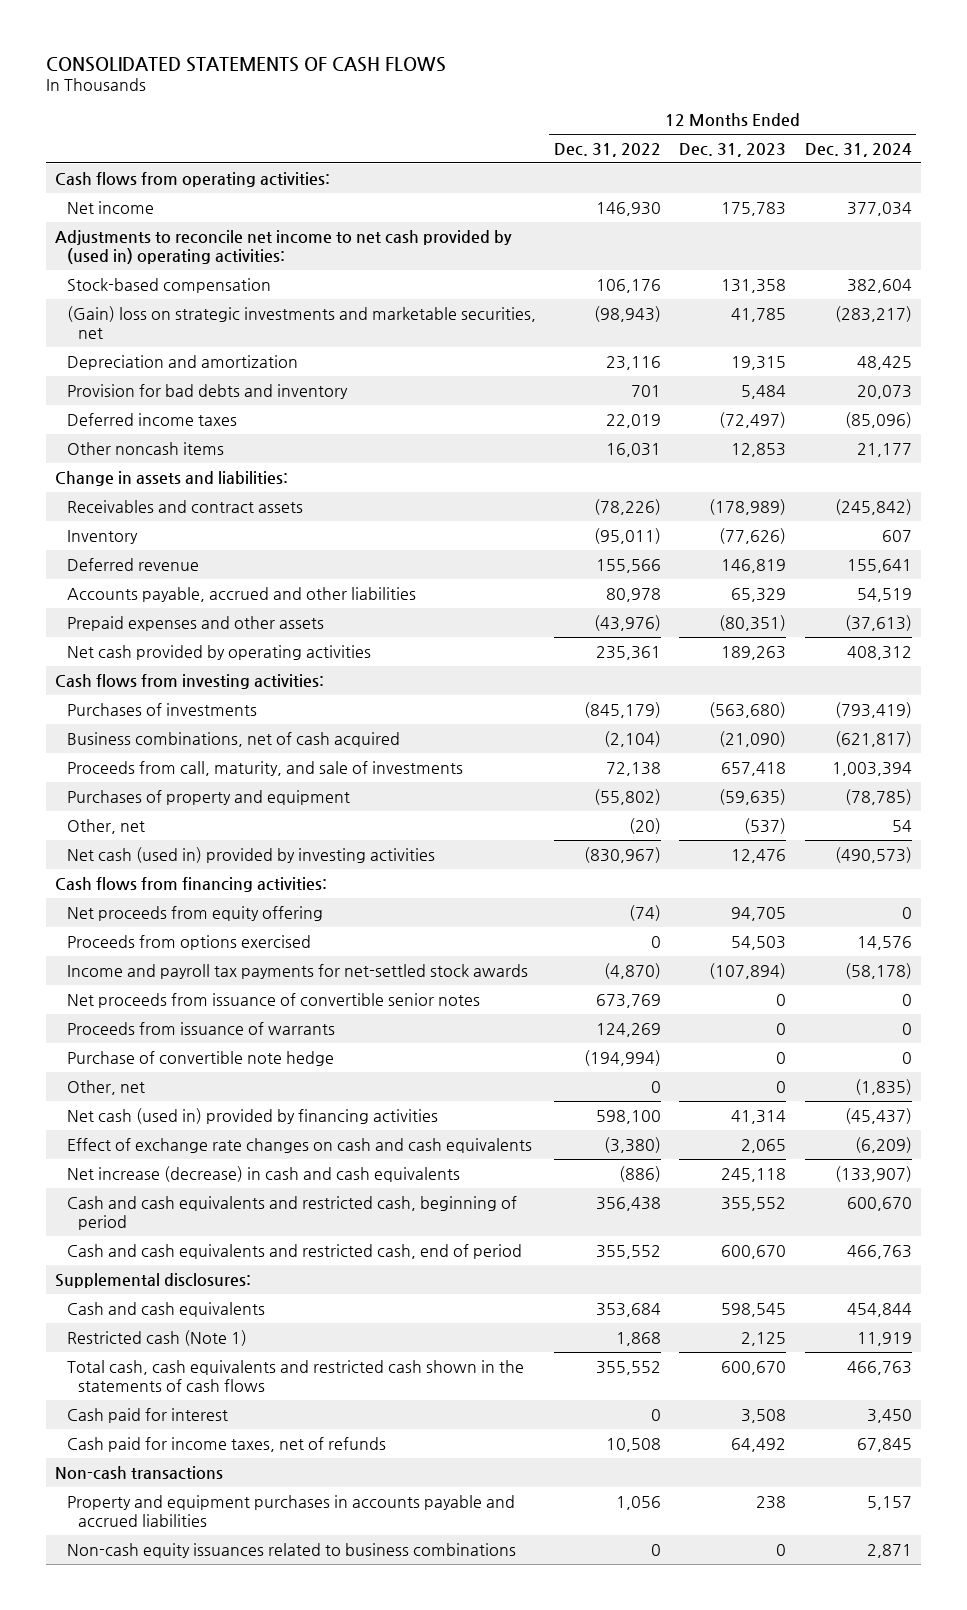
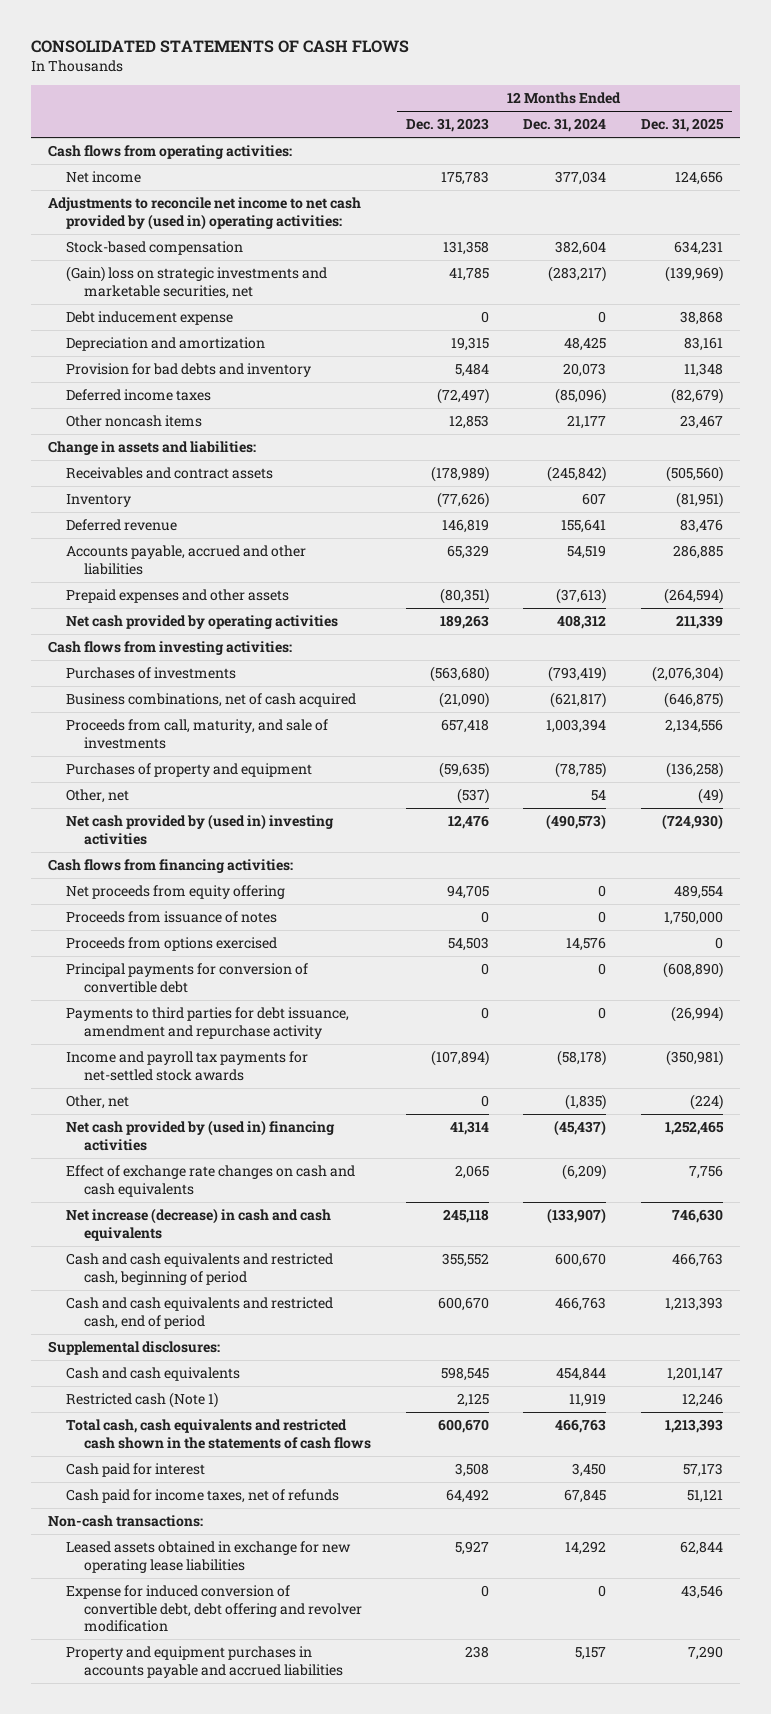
[553,142,661,157] Dec. 31, 2022 -> none
none -> [640,118,724,133] Dec. 31, 2025
none -> [66,311,234,326] Debt inducement expense
[66,846,435,863] Net cash (used in) provided by investing activities -> [66,814,335,845] Net cash provided by (used in) investing activities
none -> [66,911,278,924] Proceeds from issuance of notes
none -> [66,963,309,993] Principal payments for conversion of convertible debt
none -> [66,1007,350,1039] Payments to third parties for debt issuance, amendment and repurchase activity
[66,992,480,1008] Net proceeds from issuance of convertible senior notes -> none
[66,1021,335,1035] Proceeds from issuance of warrants -> none
[66,1050,334,1066] Purchase of convertible note hedge -> none
[66,1107,438,1124] Net cash (used in) provided by financing activities -> [66,1120,336,1151] Net cash provided by (used in) financing activities
[55,1465,224,1480] Non-cash transactions -> [47,1515,203,1528] Non-cash transactions:
none -> [66,1541,352,1573] Leased assets obtained in exchange for new operating lease liabilities
none -> [66,1585,363,1633] Expense for induced conversion of convertible debt, debt offering and revolver modification
[66,1542,516,1558] Non-cash equity issuances related to business combinations -> none

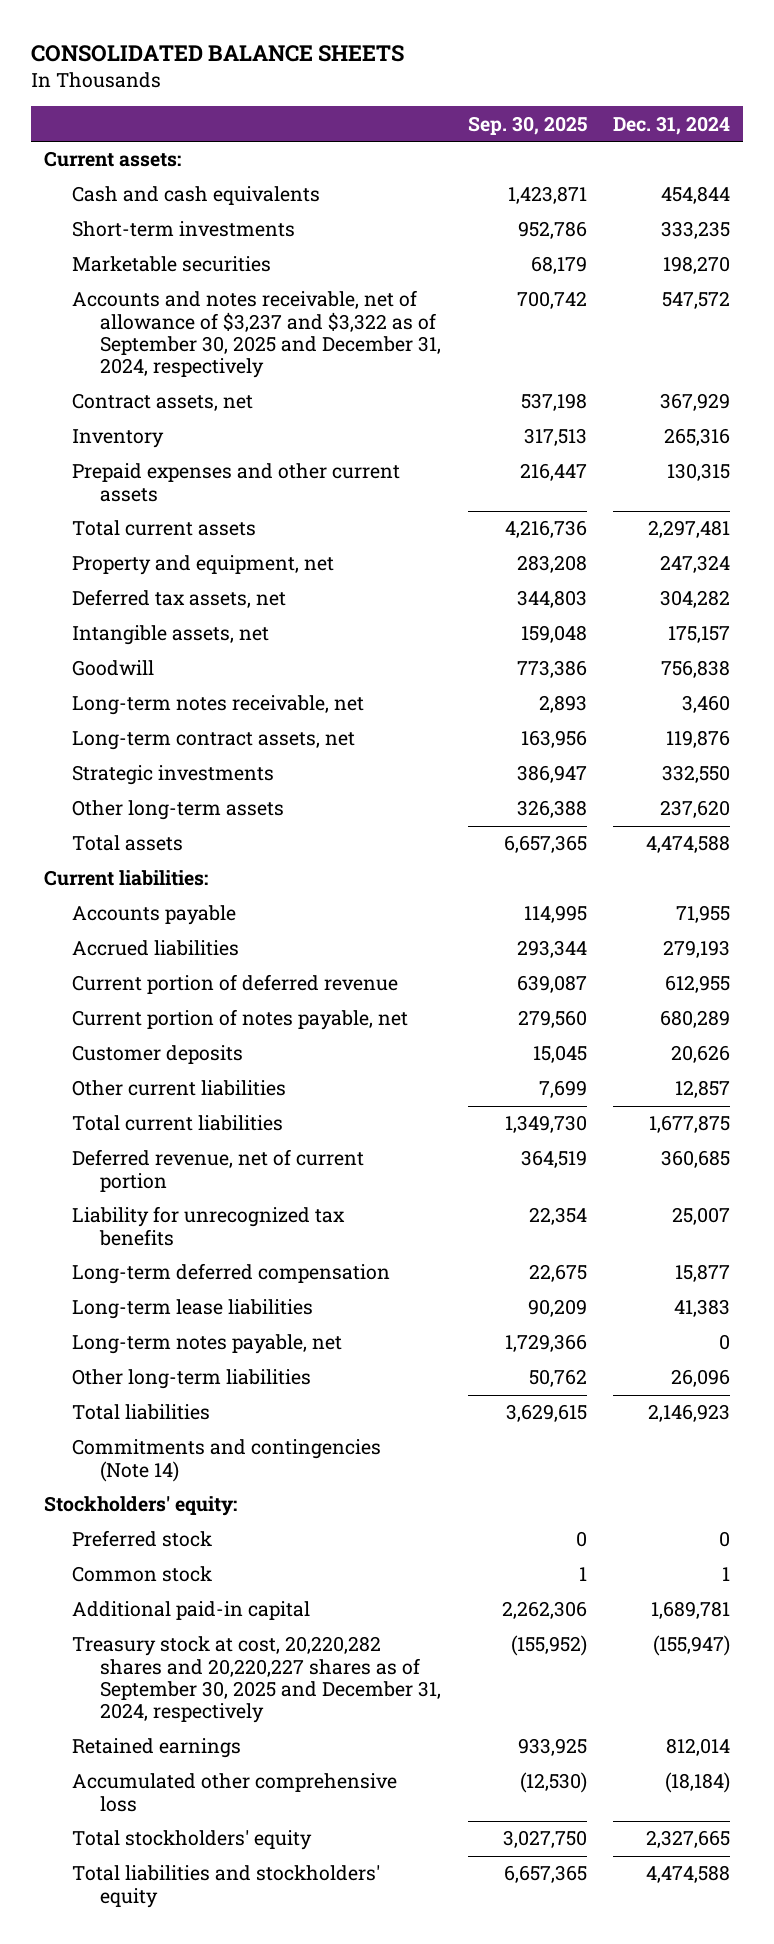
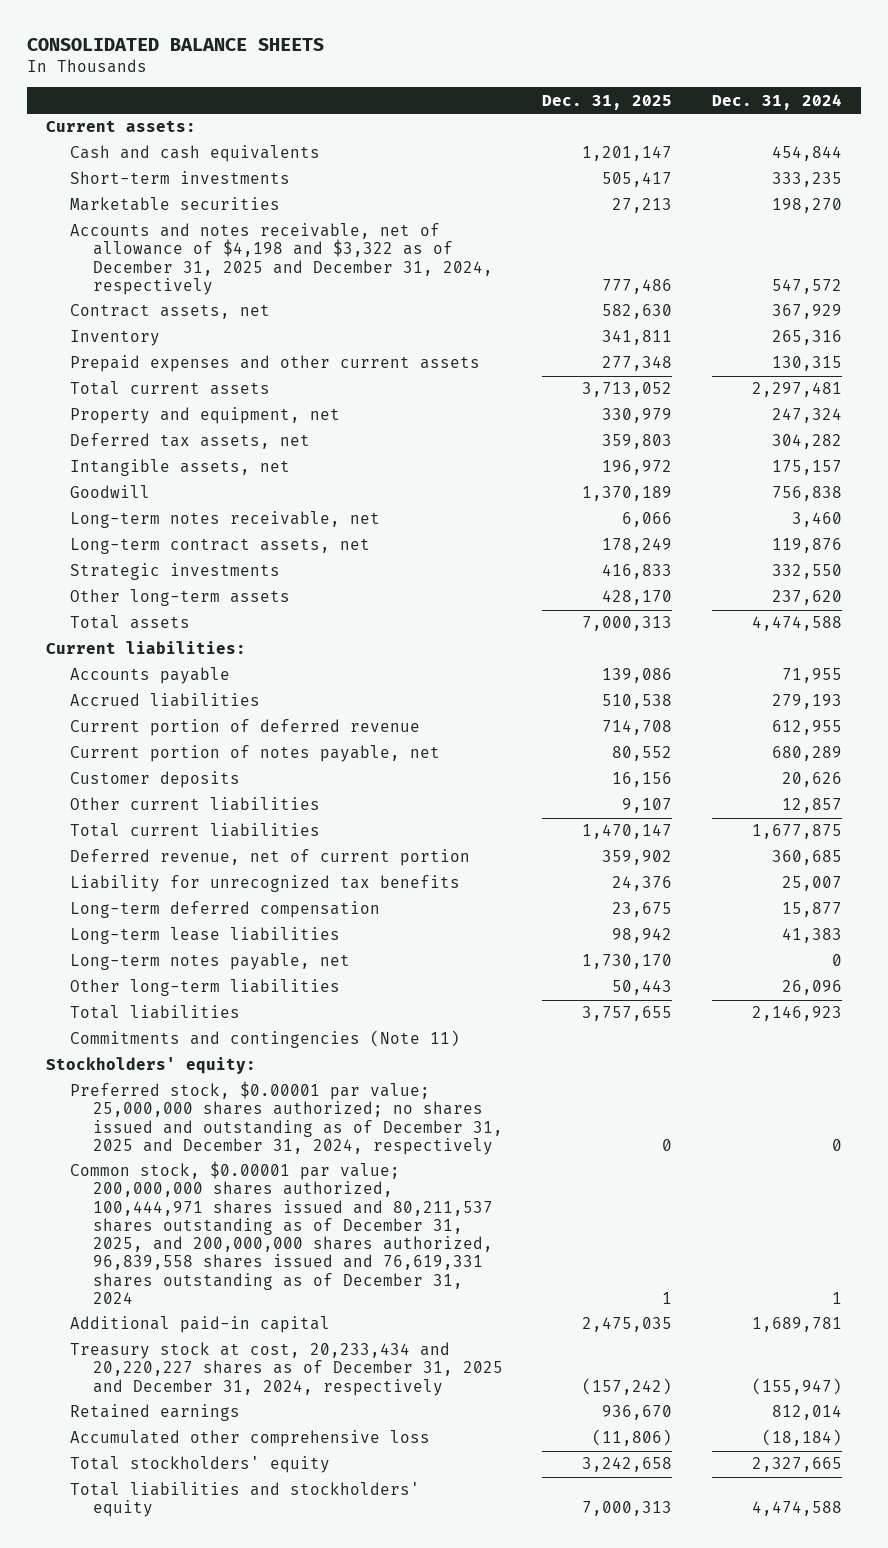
[467,115,587,135] Sep. 30, 2025 -> none
none -> [542,94,673,110] Dec. 31, 2025
[72,290,442,379] Accounts and notes receivable, net of allowance of $3,237 and $3,322 as of September 30, 2025 and December 31, 2024, respectively -> [69,223,493,295] Accounts and notes receivable, net of allowance of $4,198 and $3,322 as of December 31, 2025 and December 31, 2024, respectively
[72,1439,382,1482] Commitments and contingencies (Note 14) -> [69,1030,460,1049] Commitments and contingencies (Note 11)
[72,1530,213,1548] Preferred stock -> [69,1081,503,1155] Preferred stock, $0.00001 par value; 25,000,000 shares authorized; no shares issued and outstanding as of December 31, 2025 and December 31, 2024, respectively
[72,1566,213,1583] Common stock -> [69,1161,493,1304] Common stock, $0.00001 par value; 200,000,000 shares authorized, 100,444,971 shares issued and 80,211,537 shares outstanding as of December 31, 2025, and 200,000,000 shares authorized, 96,839,558 shares issued and 76,619,331 shares outstanding as of December 31, 2024
[72,1636,442,1724] Treasury stock at cost, 20,220,282 shares and 20,220,227 shares as of September 30, 2025 and December 31, 2024, respectively -> [69,1342,503,1396] Treasury stock at cost, 20,233,434 and 20,220,227 shares as of December 31, 2025 and December 31, 2024, respectively

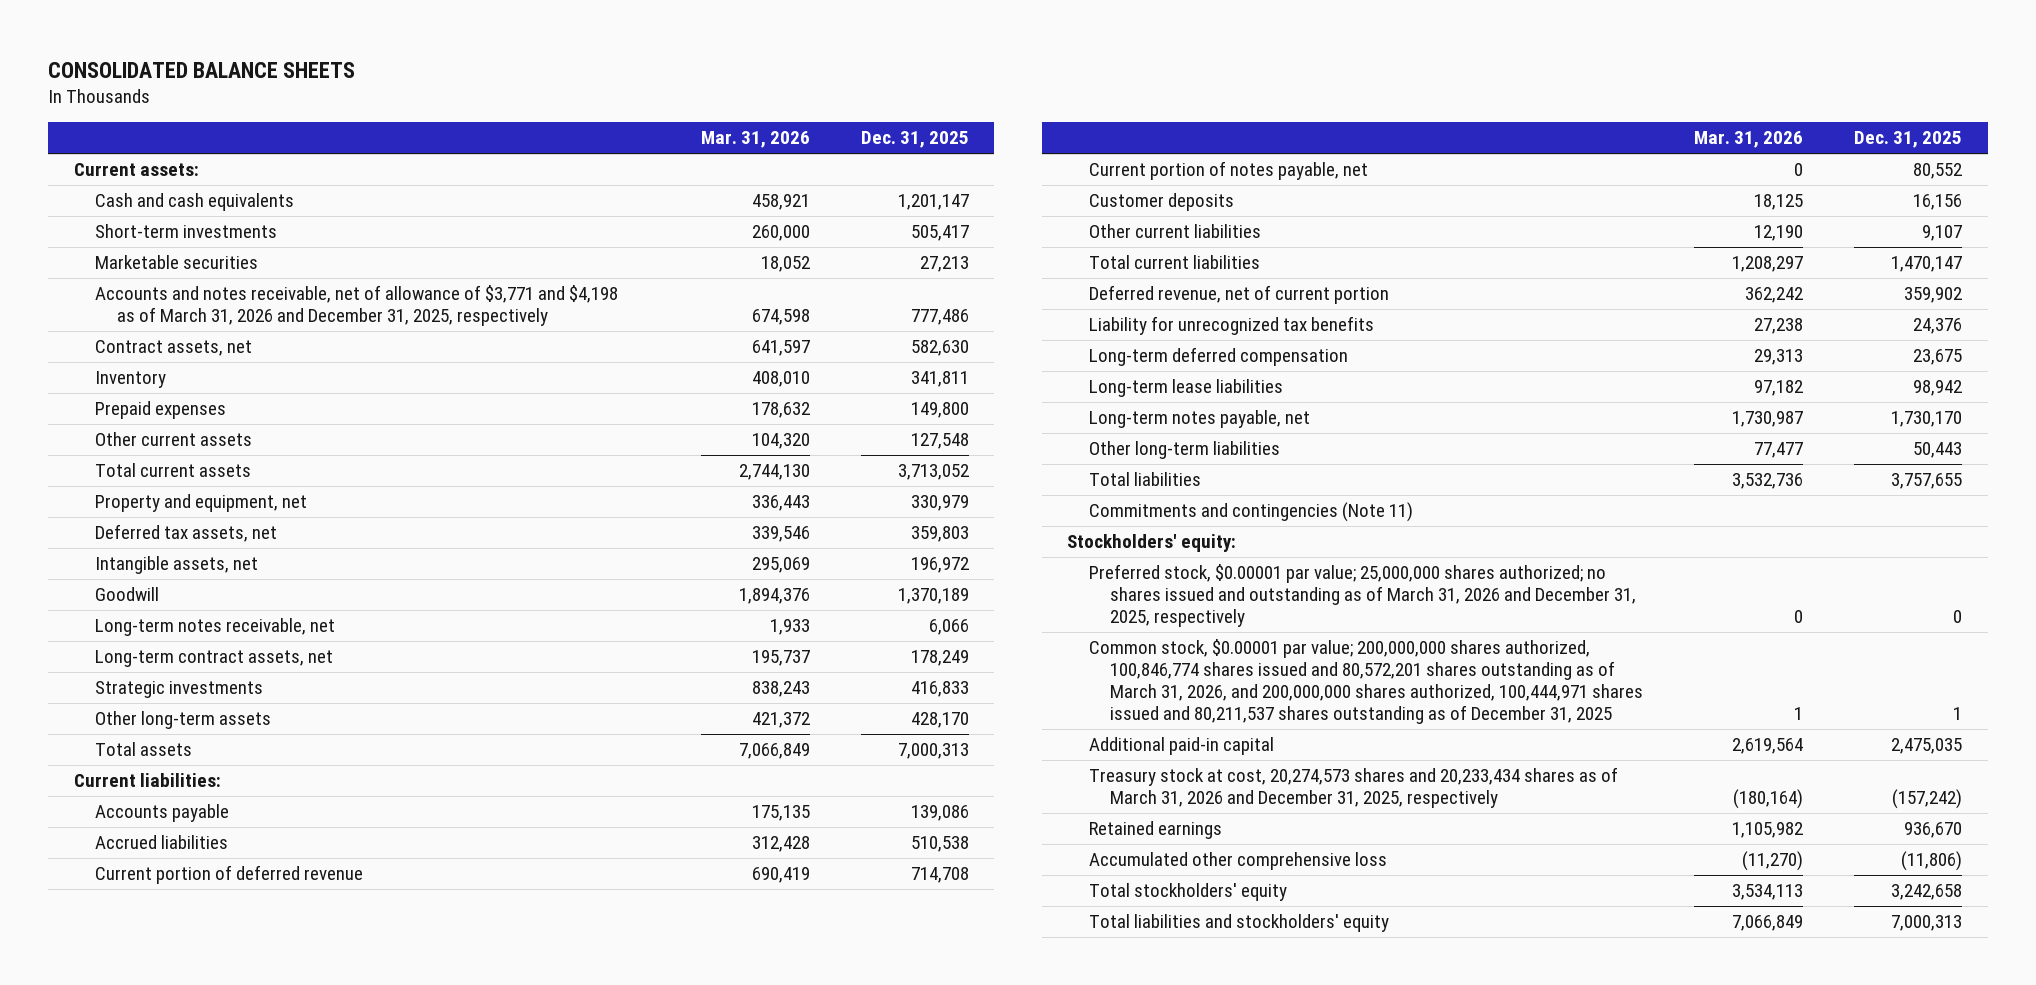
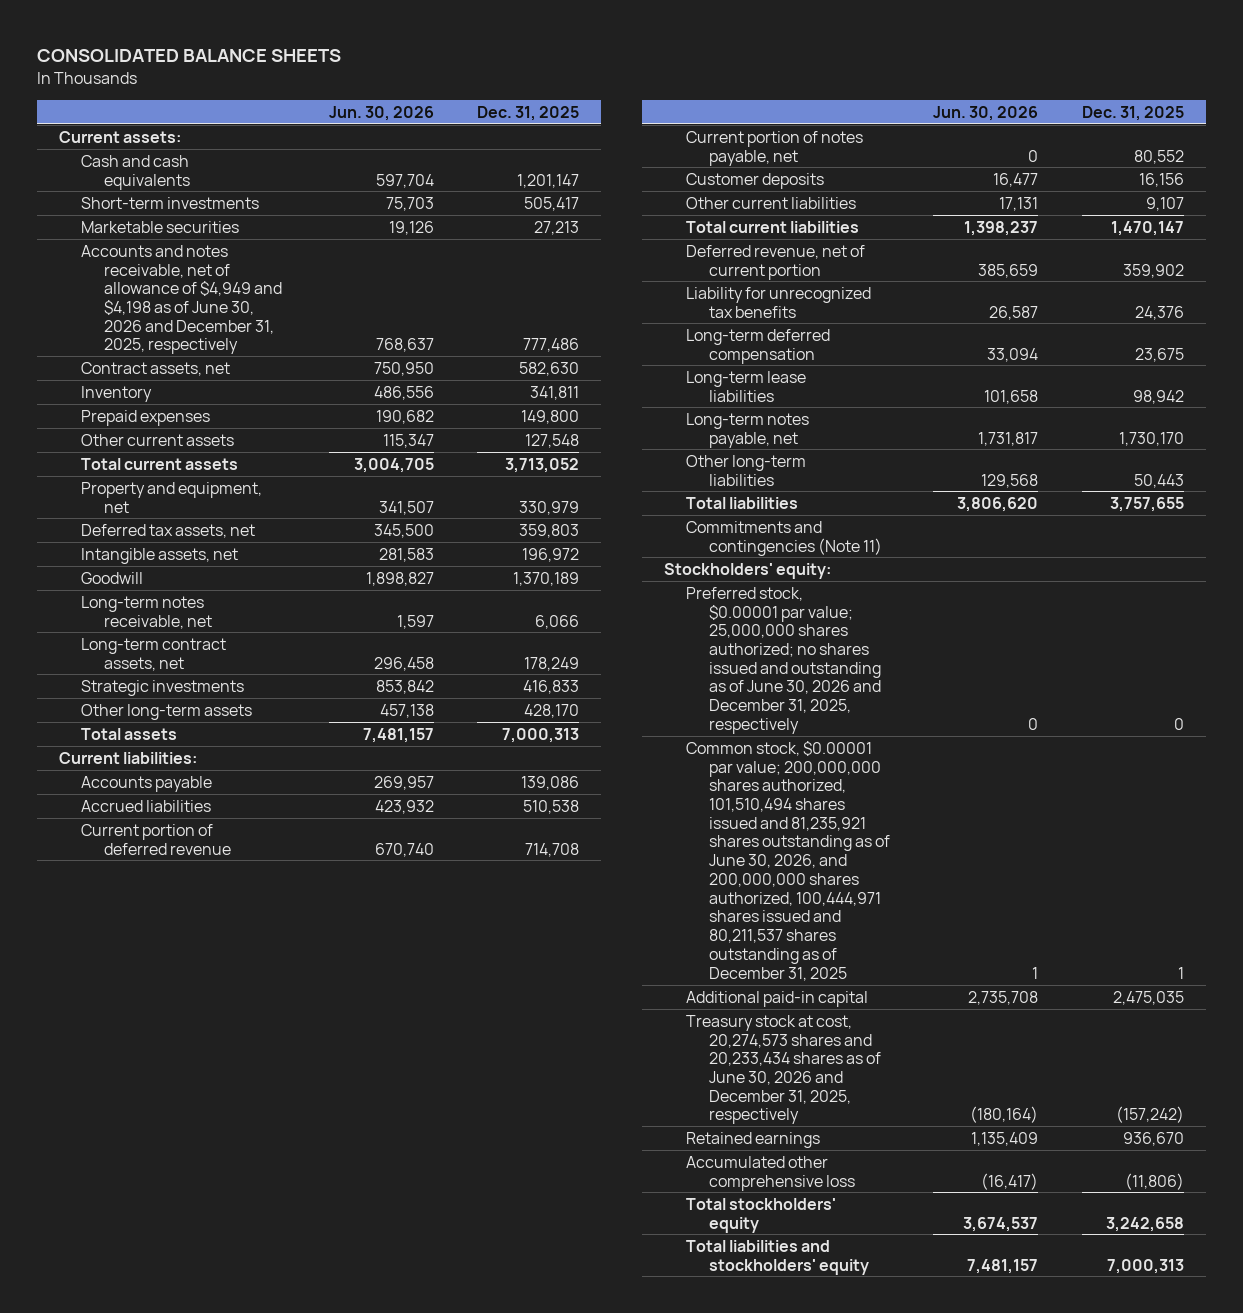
[700,131,810,149] Mar. 31, 2026 -> none
none -> [328,105,434,121] Jun. 30, 2026
[95,285,619,327] Accounts and notes receivable, net of allowance of $3,771 and $4,198 as of March 31, 2026 and December 31, 2025, respectively -> [81,244,283,355] Accounts and notes receivable, net of allowance of $4,949 and $4,198 as of June 30, 2026 and December 31, 2025, respectively
[1088,564,1637,628] Preferred stock, $0.00001 par value; 25,000,000 shares authorized; no shares issued and outstanding as of March 31, 2026 and December 31, 2025, respectively -> [686,586,881,734] Preferred stock, $0.00001 par value; 25,000,000 shares authorized; no shares issued and outstanding as of June 30, 2026 and December 31, 2025, respectively
[1088,639,1644,724] Common stock, $0.00001 par value; 200,000,000 shares authorized, 100,846,774 shares issued and 80,572,201 shares outstanding as of March 31, 2026, and 200,000,000 shares authorized, 100,444,971 shares issued and 80,211,537 shares outstanding as of December 31, 2025 -> [686,740,890,981] Common stock, $0.00001 par value; 200,000,000 shares authorized, 101,510,494 shares issued and 81,235,921 shares outstanding as of June 30, 2026, and 200,000,000 shares authorized, 100,444,971 shares issued and 80,211,537 shares outstanding as of December 31, 2025
[1088,767,1618,809] Treasury stock at cost, 20,274,573 shares and 20,233,434 shares as of March 31, 2026 and December 31, 2025, respectively -> [686,1014,881,1125] Treasury stock at cost, 20,274,573 shares and 20,233,434 shares as of June 30, 2026 and December 31, 2025, respectively

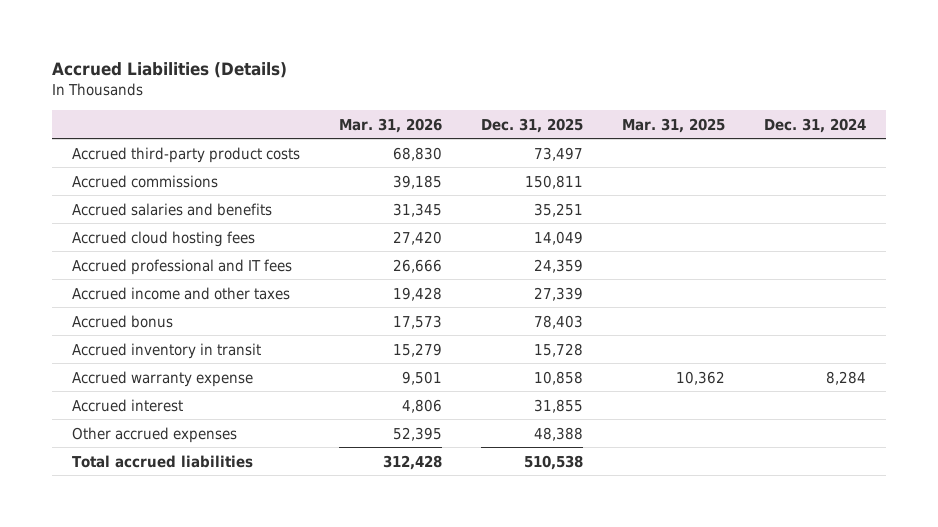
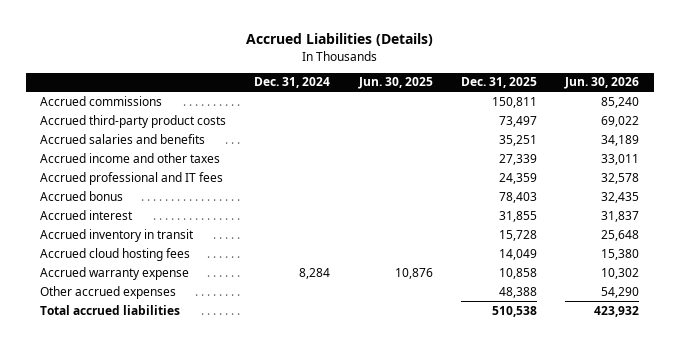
[338,117,442,133] Mar. 31, 2026 -> none
[621,117,725,133] Mar. 31, 2025 -> none
none -> [357,77,433,90] Jun. 30, 2025
none -> [564,77,640,90] Jun. 30, 2026
[71,146,300,163] Accrued third-party product costs -> [39,114,226,128] Accrued third-party product costs
[71,258,292,275] Accrued professional and IT fees -> [39,171,223,185] Accrued professional and IT fees
[71,398,183,412] Accrued interest -> [39,209,133,220] Accrued interest
[71,230,255,247] Accrued cloud hosting fees -> [39,247,190,261] Accrued cloud hosting fees

